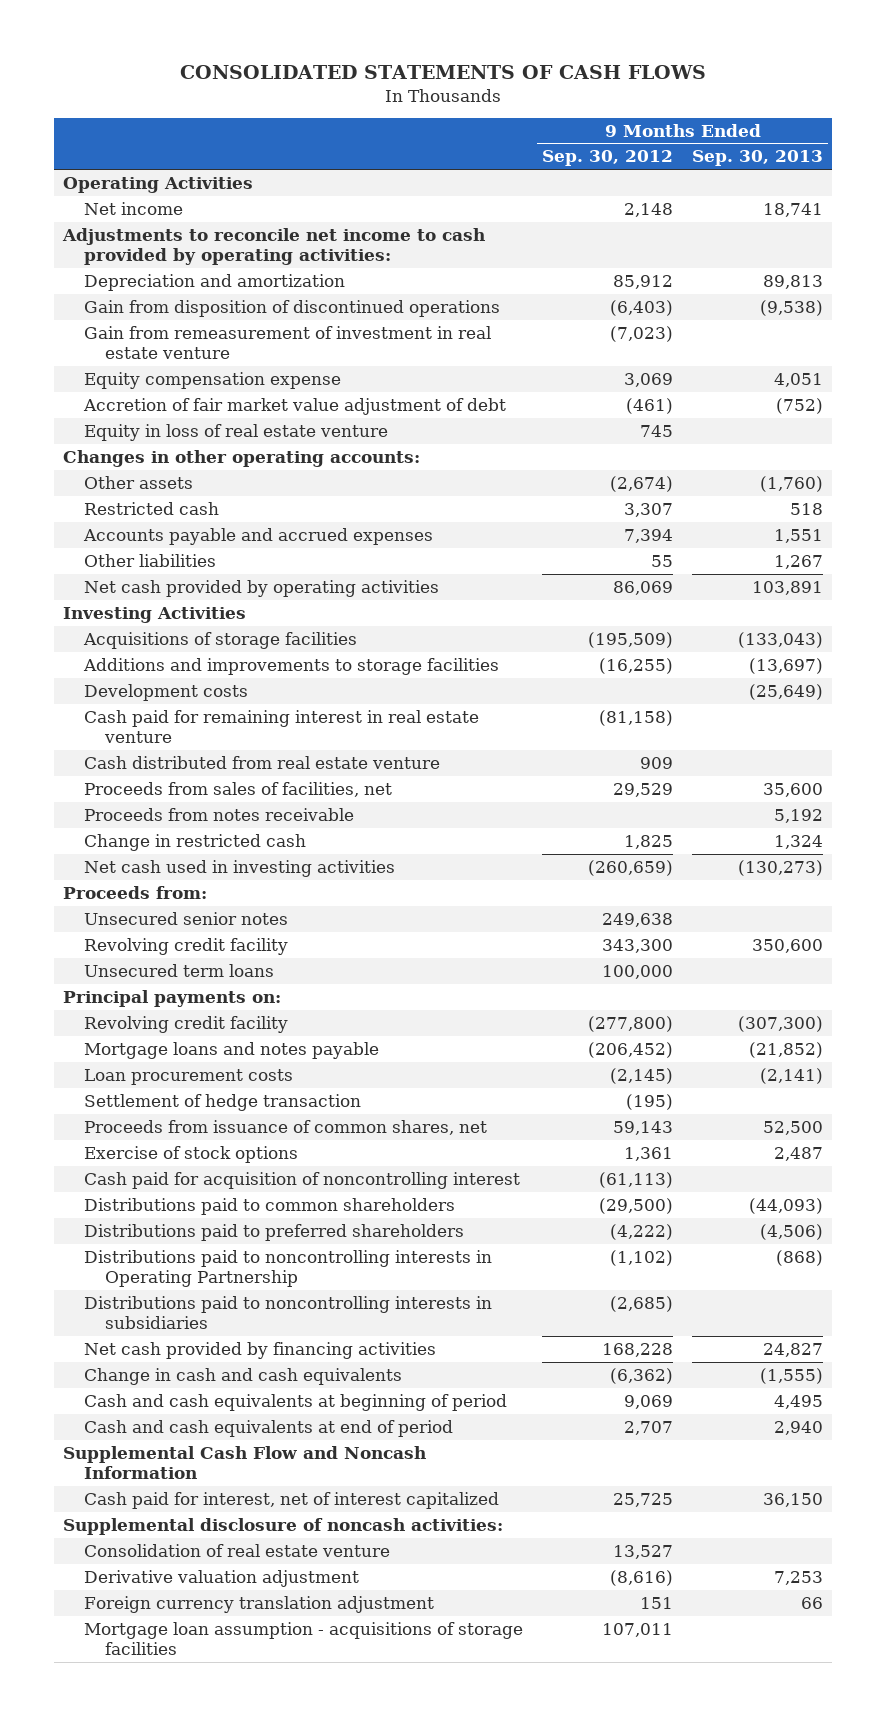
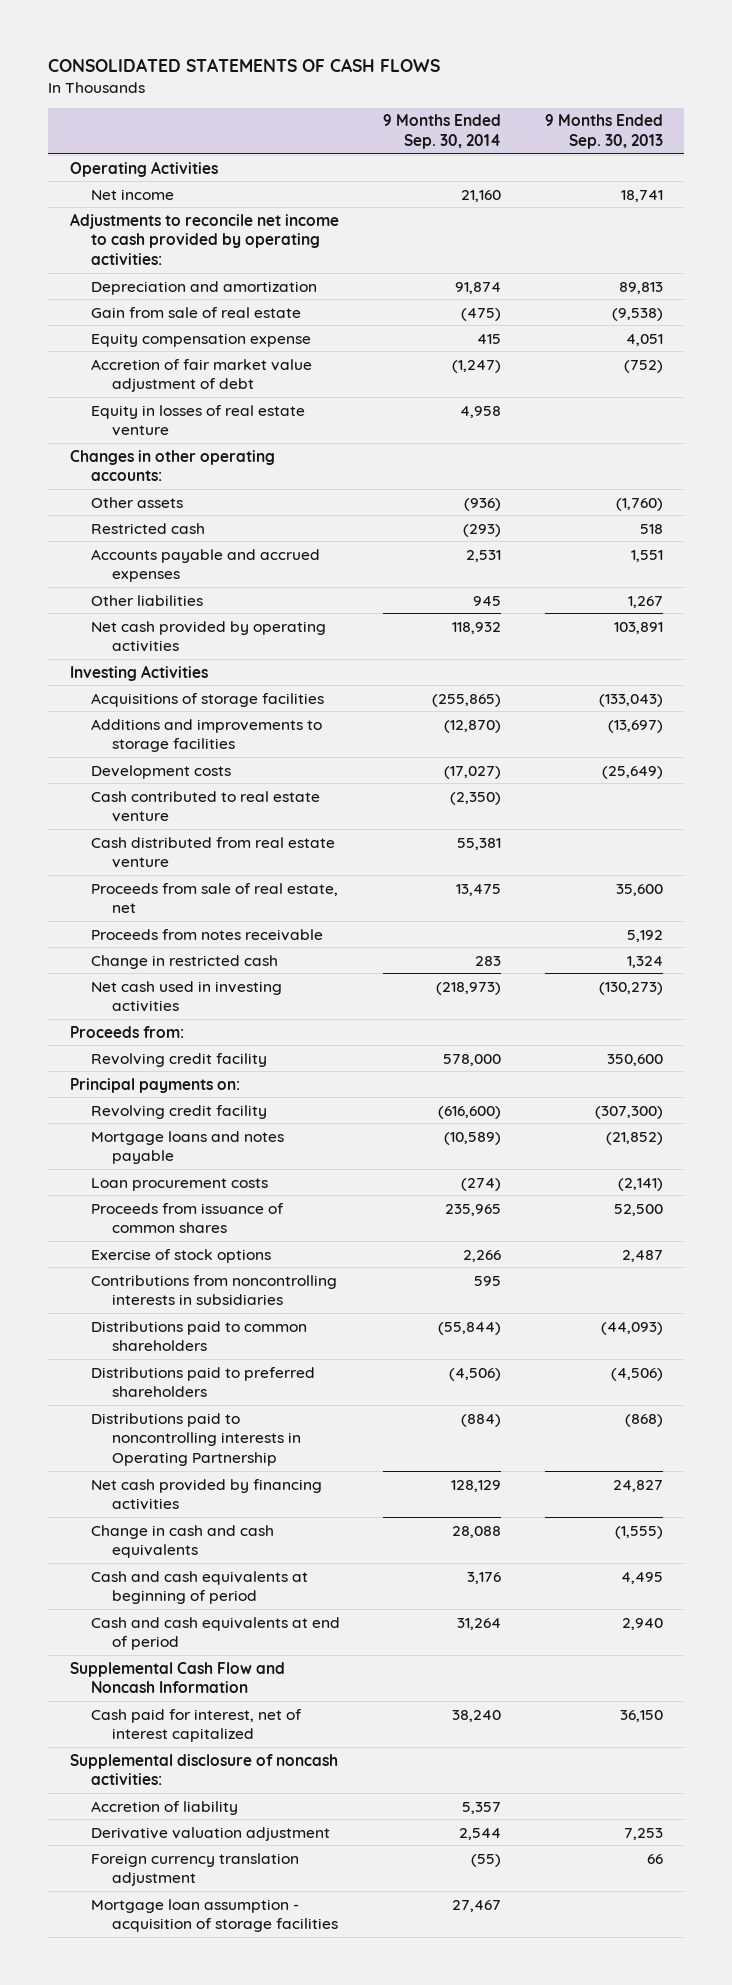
[542,150,674,167] Sep. 30, 2012 -> none
none -> [383,114,502,150] 9 Months Ended Sep. 30, 2014
[84,325,492,360] Gain from remeasurement of investment in real estate venture -> none
[84,299,501,317] Gain from disposition of discontinued operations -> [90,306,301,318] Gain from sale of real estate
[84,423,389,441] Equity in loss of real estate venture -> [90,404,305,437] Equity in losses of real estate venture
[84,709,480,744] Cash paid for remaining interest in real estate venture -> [90,790,320,823] Cash contributed to real estate venture
[84,781,393,797] Proceeds from sales of facilities, net -> [90,882,338,914] Proceeds from sale of real estate, net
[84,911,289,925] Unsecured senior notes -> none
[84,963,275,977] Unsecured term loans -> none
[84,1093,362,1111] Settlement of hedge transaction -> none
[84,1119,488,1135] Proceeds from issuance of common shares, net -> [90,1202,284,1234] Proceeds from issuance of common shares
[84,1171,521,1189] Cash paid for acquisition of noncontrolling interest -> none
none -> [90,1274,337,1306] Contributions from noncontrolling interests in subsidiaries
[84,1295,493,1330] Distributions paid to noncontrolling interests in subsidiaries -> none
[84,1543,391,1557] Consolidation of real estate venture -> none
none -> [90,1800,238,1815] Accretion of liability
[84,1621,524,1656] Mortgage loan assumption - acquisitions of storage facilities -> [90,1898,338,1933] Mortgage loan assumption - acquisition of storage facilities

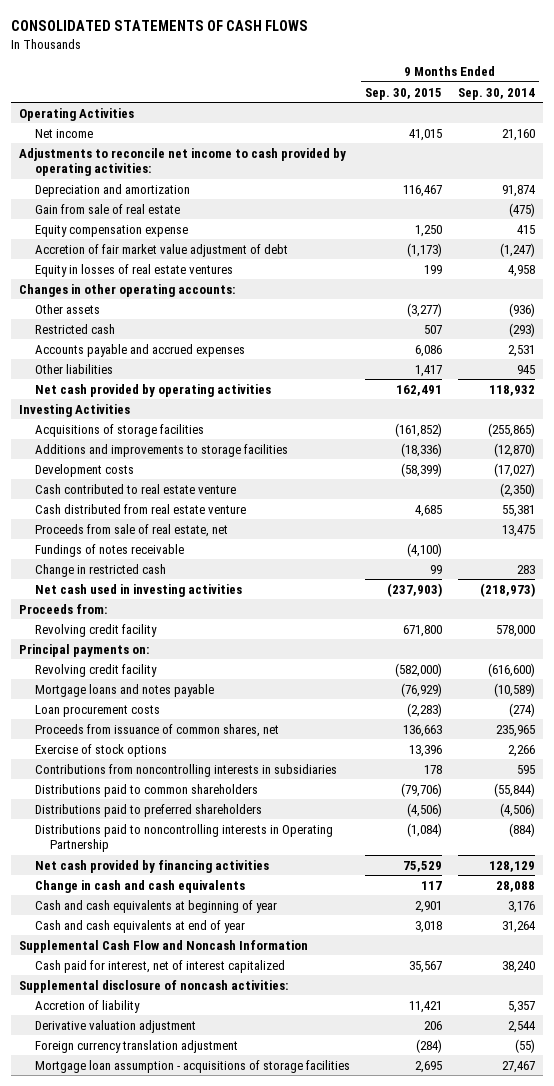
[544,114,663,150] 9 Months Ended Sep. 30, 2013 -> none
none -> [365,87,443,100] Sep. 30, 2015
[90,404,305,437] Equity in losses of real estate venture -> [34,263,233,277] Equity in losses of real estate ventures
[90,928,323,941] Proceeds from notes receivable -> none
none -> [34,543,184,557] Fundings of notes receivable
[90,1202,284,1234] Proceeds from issuance of common shares -> [34,723,279,737] Proceeds from issuance of common shares, net
[90,1570,308,1605] Cash and cash equivalents at beginning of period -> [34,899,277,913] Cash and cash equivalents at beginning of year
[90,1616,340,1651] Cash and cash equivalents at end of period -> [34,919,245,933] Cash and cash equivalents at end of year
[90,1898,338,1933] Mortgage loan assumption - acquisition of storage facilities -> [34,1059,350,1073] Mortgage loan assumption - acquisitions of storage facilities

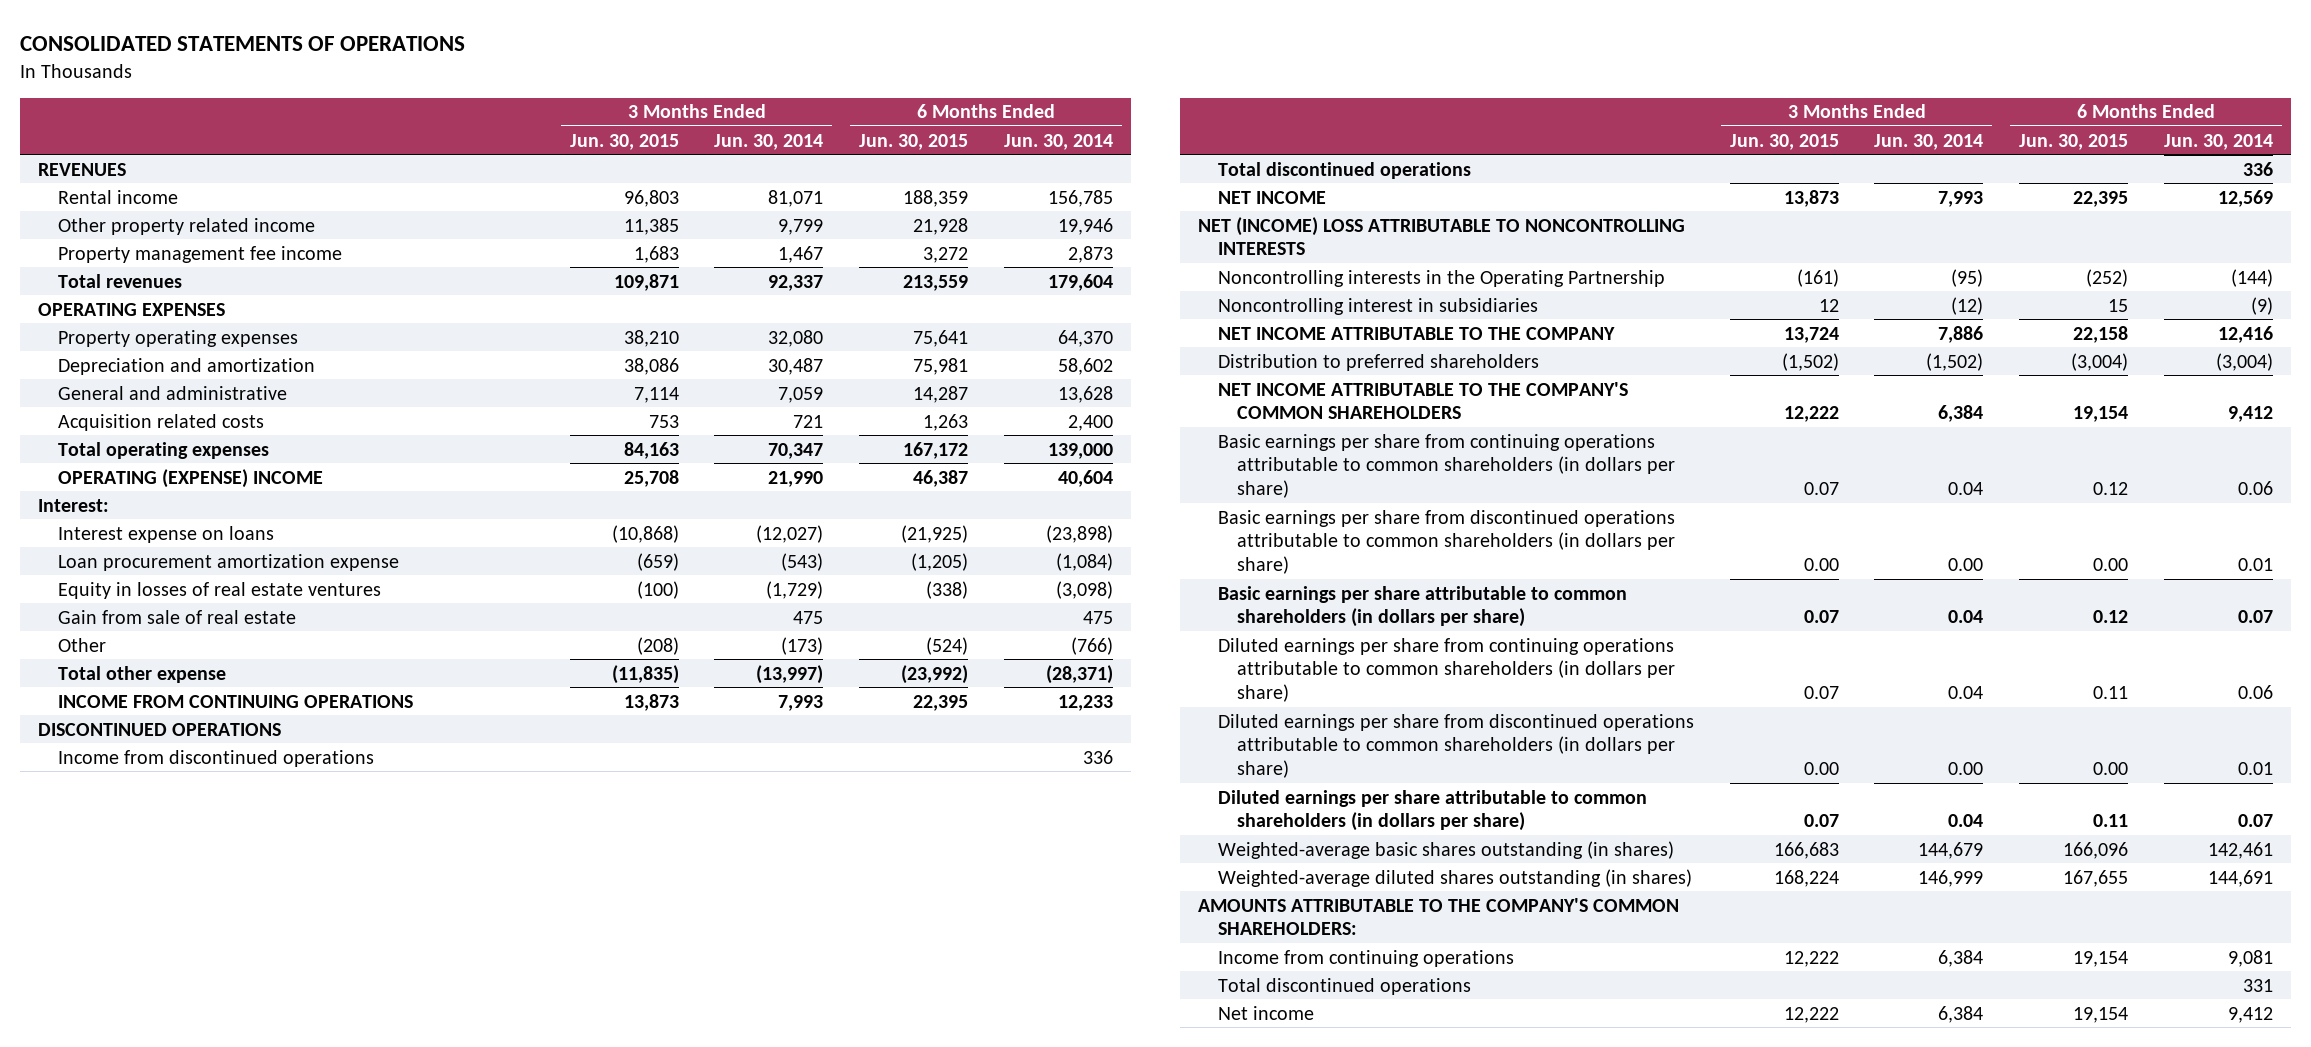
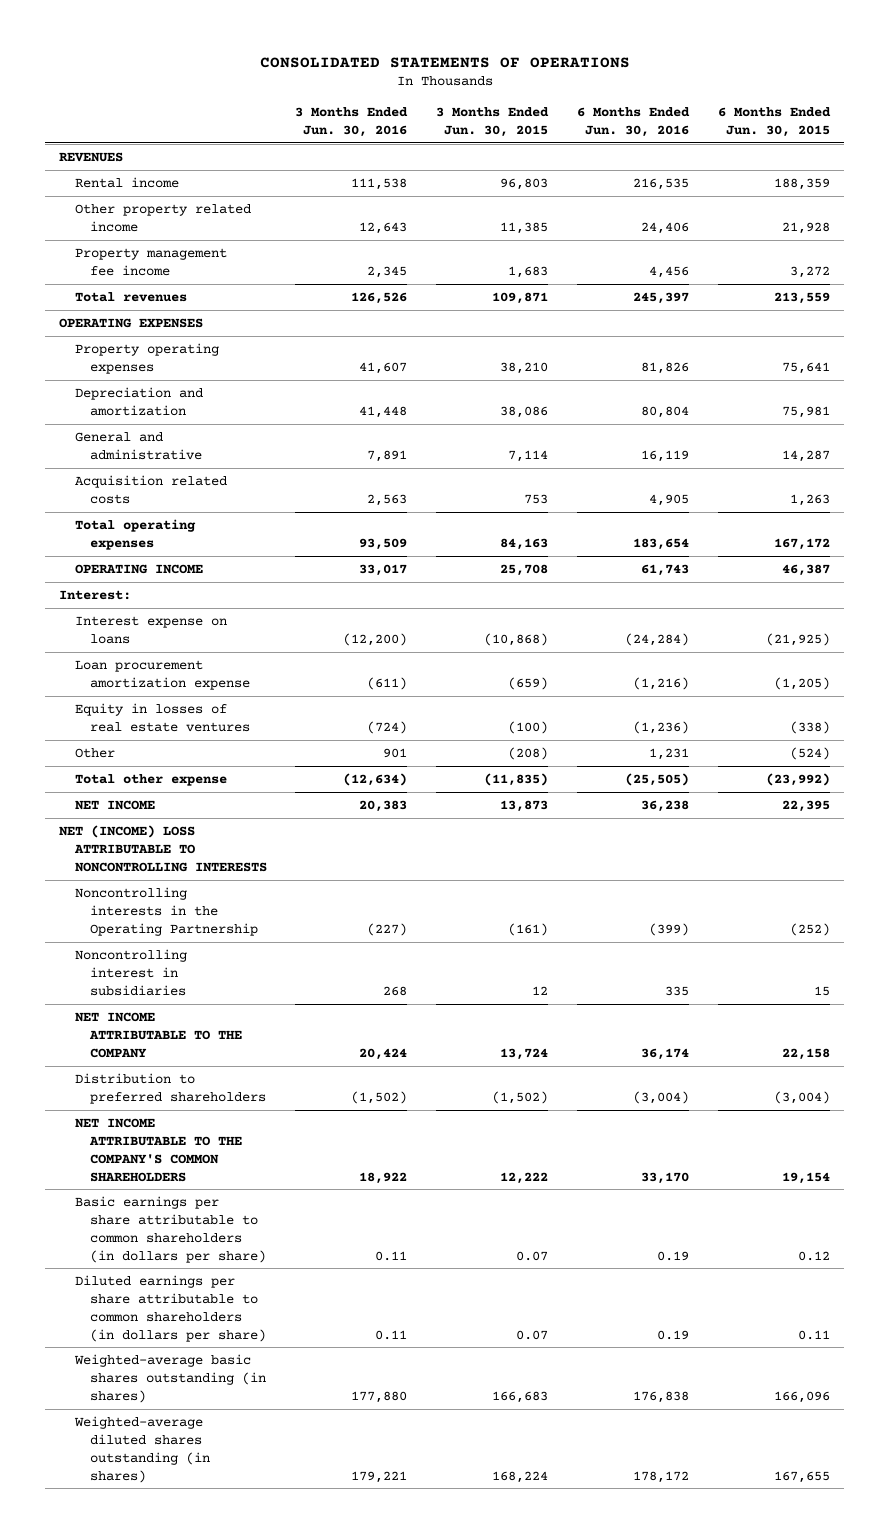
[714,133,824,150] Jun. 30, 2014 -> none
[1004,133,1114,150] Jun. 30, 2014 -> none
none -> [295,107,409,137] 3 Months Ended Jun. 30, 2016
none -> [577,107,691,137] 6 Months Ended Jun. 30, 2016
[57,468,323,488] OPERATING (EXPENSE) INCOME -> [74,563,203,574] OPERATING INCOME
[57,609,296,624] Gain from sale of real estate -> none
[57,694,413,708] INCOME FROM CONTINUING OPERATIONS -> none
[38,722,282,736] DISCONTINUED OPERATIONS -> none
[57,749,374,767] Income from discontinued operations -> none
[1217,161,1471,179] Total discontinued operations -> none
[1217,433,1676,498] Basic earnings per share from continuing operations attributable to common shareholders (in dollars per share) -> none
[1217,509,1676,574] Basic earnings per share from discontinued operations attributable to common shareholders (in dollars per share) -> none
[1217,637,1676,702] Diluted earnings per share from continuing operations attributable to common shareholders (in dollars per share) -> none
[1217,713,1694,778] Diluted earnings per share from discontinued operations attributable to common shareholders (in dollars per share) -> none
[1198,897,1680,936] AMOUNTS ATTRIBUTABLE TO THE COMPANY'S COMMON SHAREHOLDERS: -> none
[1217,949,1514,967] Income from continuing operations -> none
[1217,977,1471,995] Total discontinued operations -> none
[1217,1005,1314,1020] Net income -> none

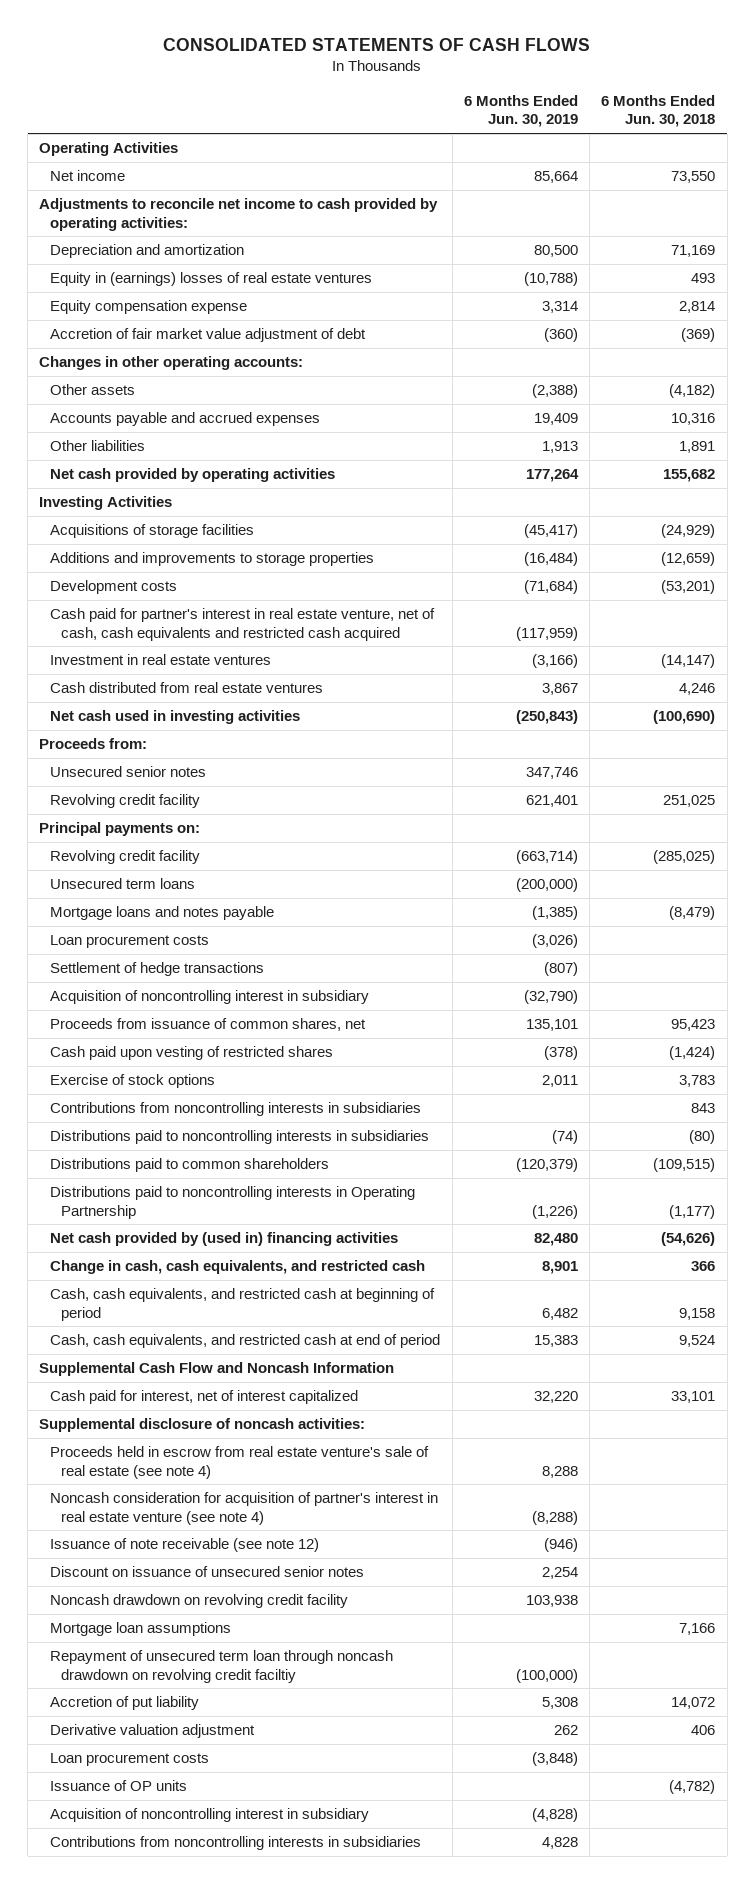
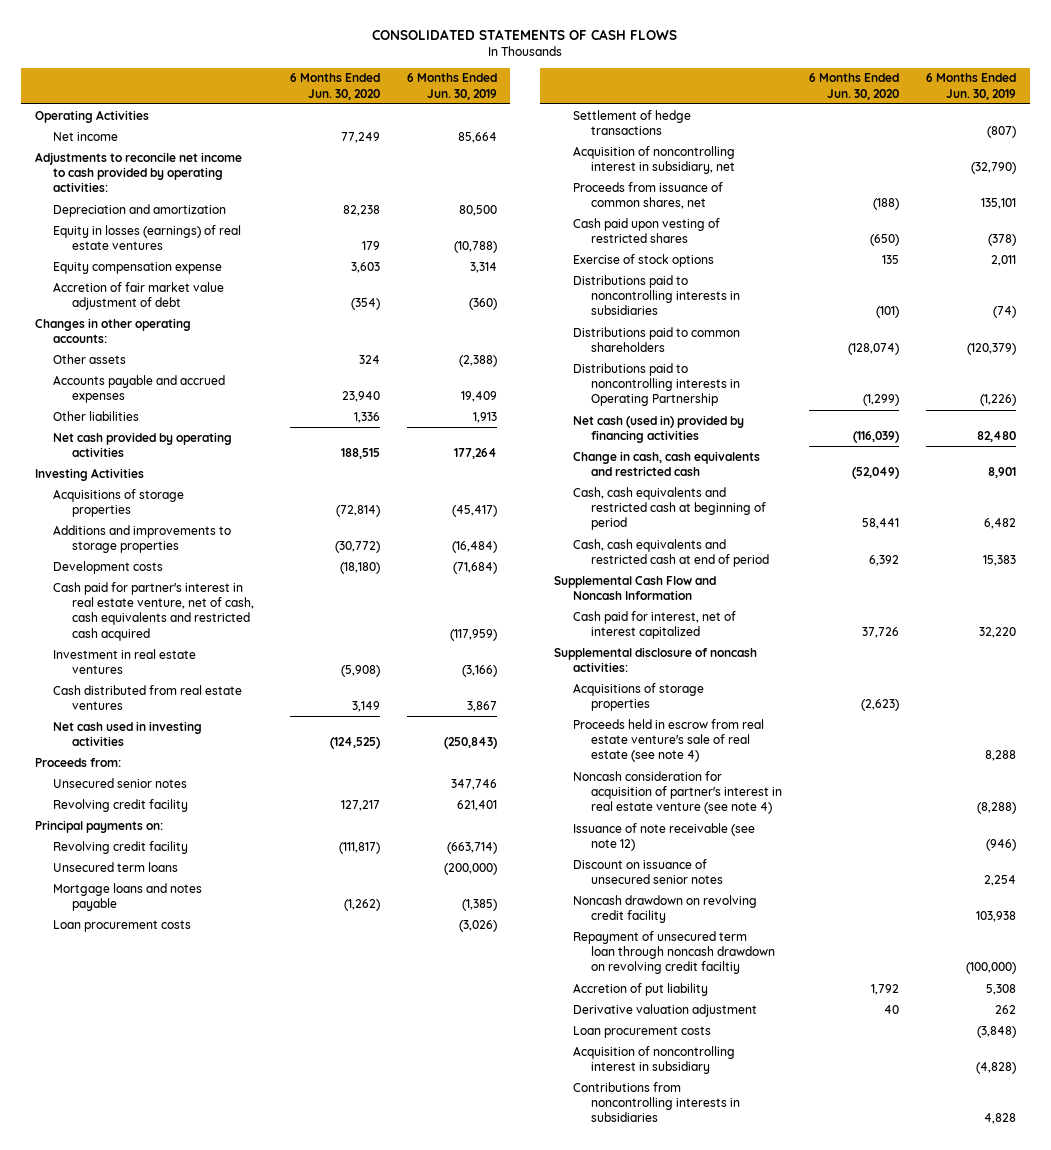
[601,94,716,128] 6 Months Ended Jun. 30, 2018 -> none
none -> [290,73,381,100] 6 Months Ended Jun. 30, 2020
[50,272,373,287] Equity in (earnings) losses of real estate ventures -> [53,224,242,251] Equity in losses (earnings) of real estate ventures
[50,524,255,539] Acquisitions of storage facilities -> [53,488,185,518] Acquisitions of storage properties
[50,990,370,1005] Acquisition of noncontrolling interest in subsidiary -> [572,145,736,175] Acquisition of noncontrolling interest in subsidiary, net
[50,1102,422,1117] Contributions from noncontrolling interests in subsidiaries -> none
[50,1232,399,1247] Net cash provided by (used in) financing activities -> [572,414,744,444] Net cash (used in) provided by financing activities
[50,1260,426,1275] Change in cash, cash equivalents, and restricted cash -> [572,450,760,477] Change in cash, cash equivalents and restricted cash
[50,1288,436,1321] Cash, cash equivalents, and restricted cash at beginning of period -> [572,486,767,531] Cash, cash equivalents and restricted cash at beginning of period
[50,1334,441,1349] Cash, cash equivalents, and restricted cash at end of period -> [572,538,770,568] Cash, cash equivalents and restricted cash at end of period
none -> [572,682,704,712] Acquisitions of storage properties
[50,1622,232,1637] Mortgage loan assumptions -> none
[50,1780,188,1792] Issuance of OP units -> none

